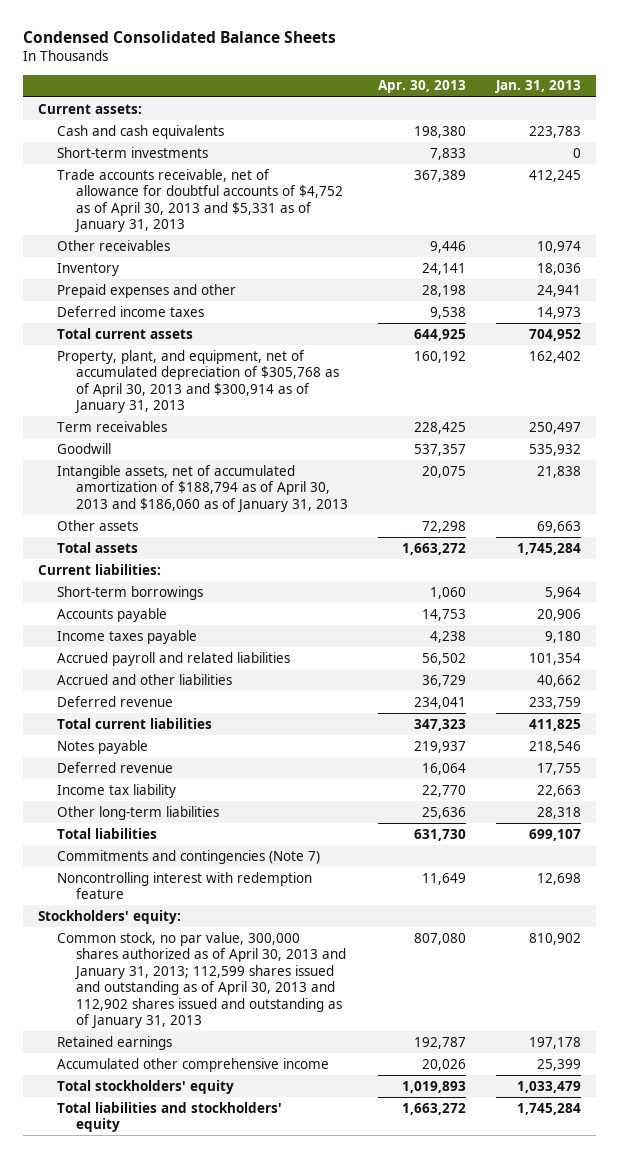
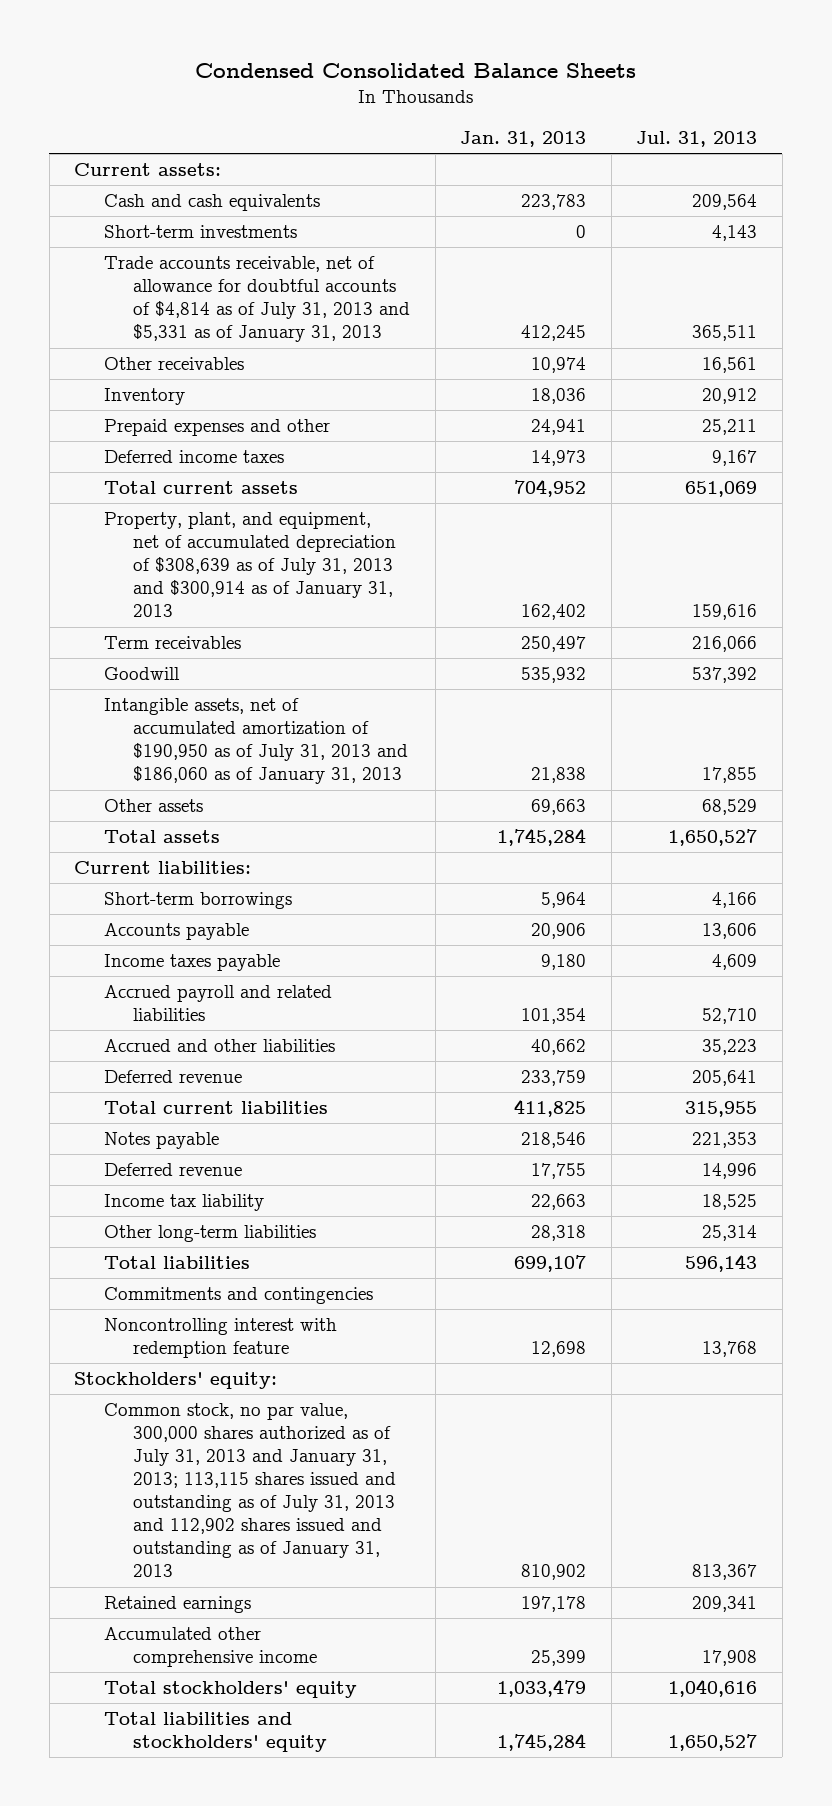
[378,80,467,94] Apr. 30, 2013 -> none
none -> [636,131,758,148] Jul. 31, 2013
[56,168,343,234] Trade accounts receivable, net of allowance for doubtful accounts of $4,752 as of April 30, 2013 and $5,331 as of January 31, 2013 -> [103,256,410,343] Trade accounts receivable, net of allowance for doubtful accounts of $4,814 as of July 31, 2013 and $5,331 as of January 31, 2013
[56,349,339,415] Property, plant, and equipment, net of accumulated depreciation of $305,768 as of April 30, 2013 and $300,914 as of January 31, 2013 -> [103,512,396,618] Property, plant, and equipment, net of accumulated depreciation of $308,639 as of July 31, 2013 and $300,914 as of January 31, 2013
[56,464,348,513] Intangible assets, net of accumulated amortization of $188,794 as of April 30, 2013 and $186,060 as of January 31, 2013 -> [103,698,408,785] Intangible assets, net of accumulated amortization of $190,950 as of July 31, 2013 and $186,060 as of January 31, 2013
[56,849,320,864] Commitments and contingencies (Note 7) -> [103,1287,373,1305] Commitments and contingencies
[56,931,346,1030] Common stock, no par value, 300,000 shares authorized as of April 30, 2013 and January 31, 2013; 112,599 shares issued and outstanding as of April 30, 2013 and 112,902 shares issued and outstanding as of January 31, 2013 -> [103,1403,396,1578] Common stock, no par value, 300,000 shares authorized as of July 31, 2013 and January 31, 2013; 113,115 shares issued and outstanding as of July 31, 2013 and 112,902 shares issued and outstanding as of January 31, 2013

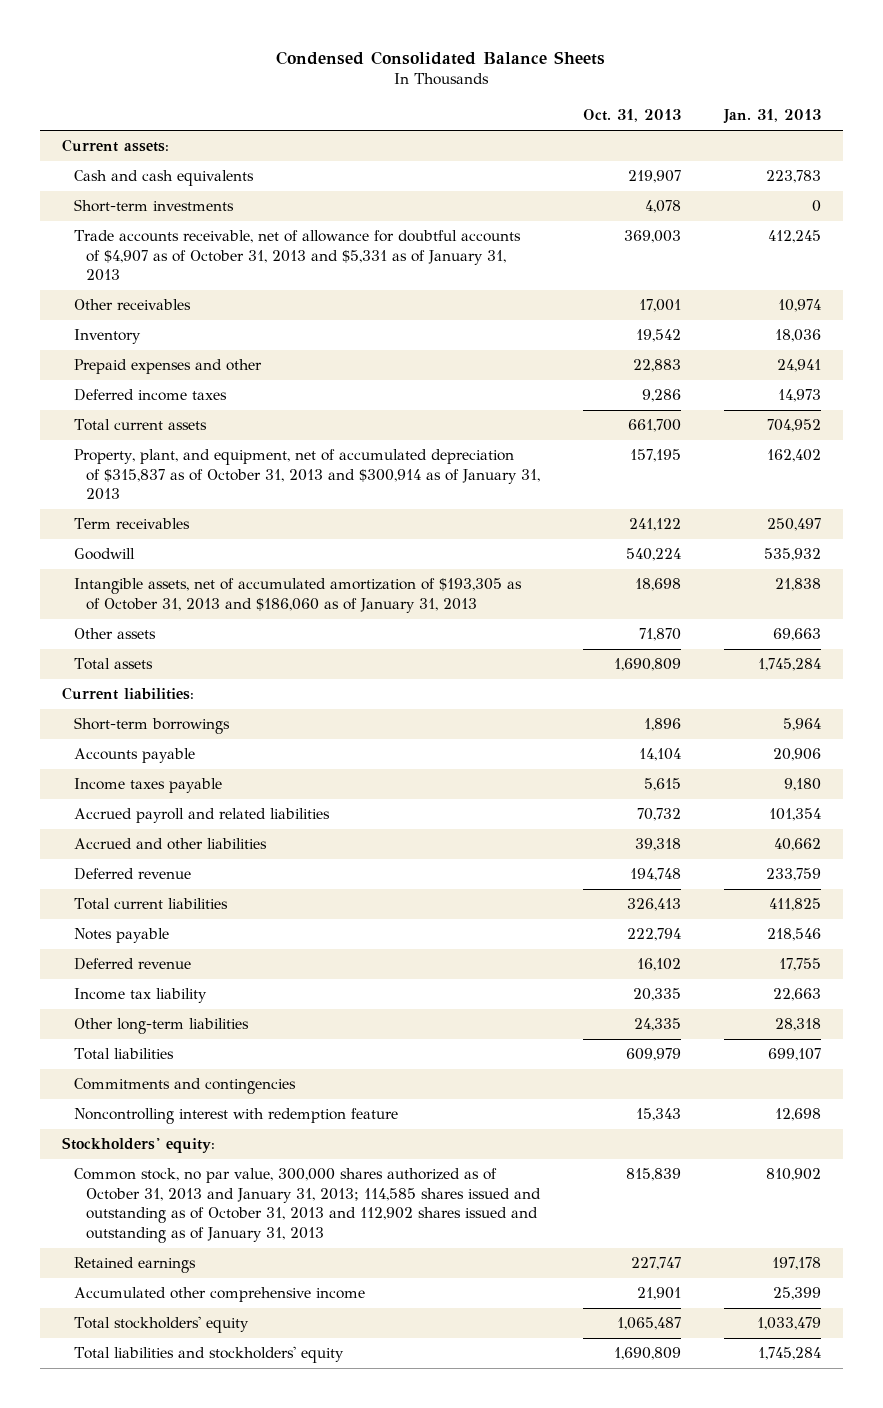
[636,131,758,148] Jul. 31, 2013 -> none
none -> [583,109,682,123] Oct. 31, 2013
[103,256,410,343] Trade accounts receivable, net of allowance for doubtful accounts of $4,814 as of July 31, 2013 and $5,331 as of January 31, 2013 -> [73,230,521,282] Trade accounts receivable, net of allowance for doubtful accounts of $4,907 as of October 31, 2013 and $5,331 as of January 31, 2013
[103,512,396,618] Property, plant, and equipment, net of accumulated depreciation of $308,639 as of July 31, 2013 and $300,914 as of January 31, 2013 -> [73,449,541,501] Property, plant, and equipment, net of accumulated depreciation of $315,837 as of October 31, 2013 and $300,914 as of January 31, 2013
[103,698,408,785] Intangible assets, net of accumulated amortization of $190,950 as of July 31, 2013 and $186,060 as of January 31, 2013 -> [73,578,522,613] Intangible assets, net of accumulated amortization of $193,305 as of October 31, 2013 and $186,060 as of January 31, 2013
[103,1403,396,1578] Common stock, no par value, 300,000 shares authorized as of July 31, 2013 and January 31, 2013; 113,115 shares issued and outstanding as of July 31, 2013 and 112,902 shares issued and outstanding as of January 31, 2013 -> [73,1168,542,1243] Common stock, no par value, 300,000 shares authorized as of October 31, 2013 and January 31, 2013; 114,585 shares issued and outstanding as of October 31, 2013 and 112,902 shares issued and outstanding as of January 31, 2013

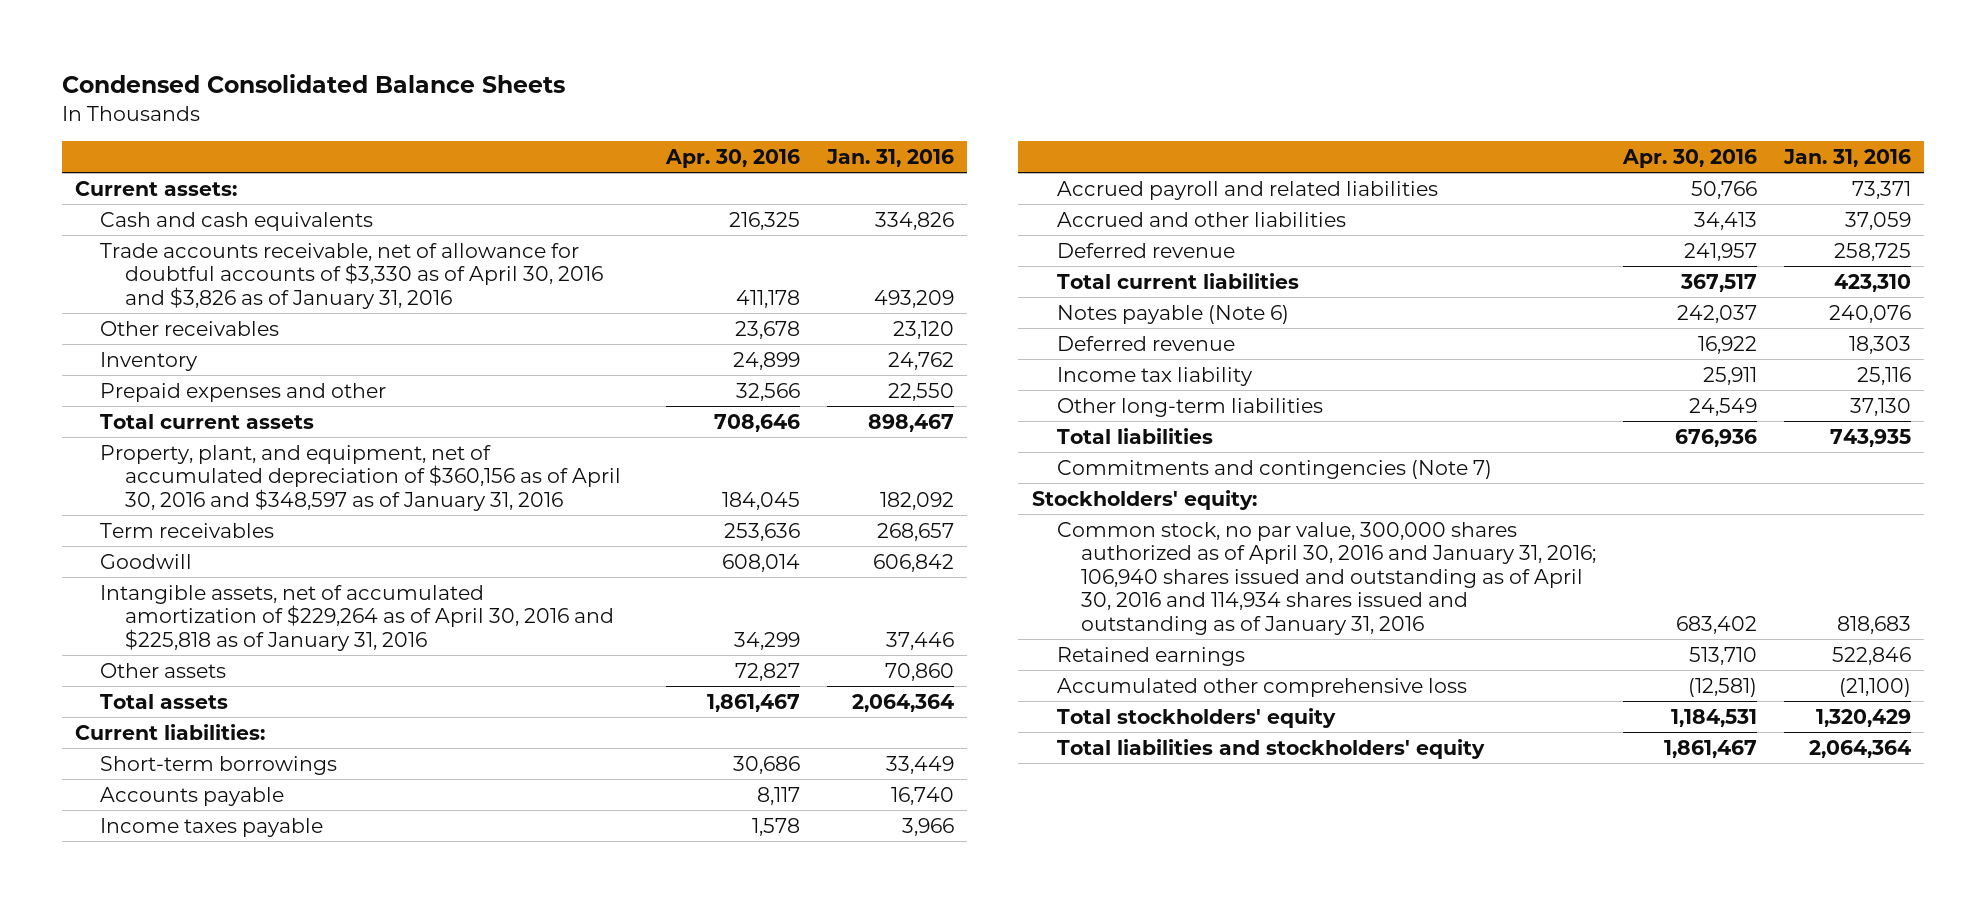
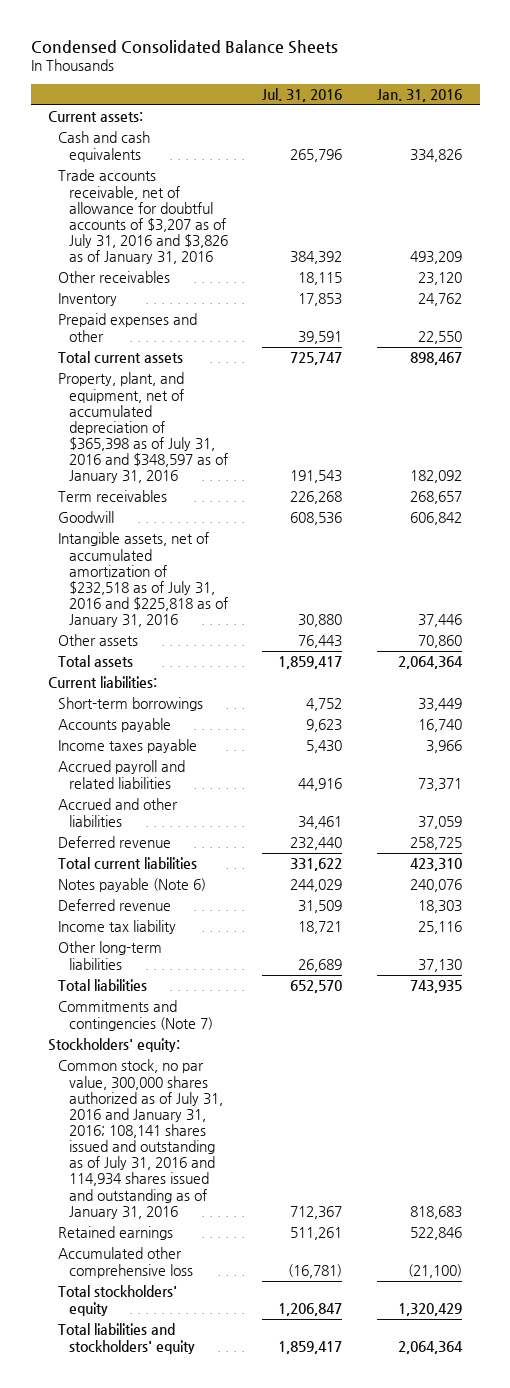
[665,148,801,168] Apr. 30, 2016 -> none
none -> [262,88,343,103] Jul. 31, 2016
[99,242,603,309] Trade accounts receivable, net of allowance for doubtful accounts of $3,330 as of April 30, 2016 and $3,826 as of January 31, 2016 -> [58,169,228,265] Trade accounts receivable, net of allowance for doubtful accounts of $3,207 as of July 31, 2016 and $3,826 as of January 31, 2016
[99,444,621,511] Property, plant, and equipment, net of accumulated depreciation of $360,156 as of April 30, 2016 and $348,597 as of January 31, 2016 -> [58,372,228,484] Property, plant, and equipment, net of accumulated depreciation of $365,398 as of July 31, 2016 and $348,597 as of January 31, 2016
[99,584,614,651] Intangible assets, net of accumulated amortization of $229,264 as of April 30, 2016 and $225,818 as of January 31, 2016 -> [58,532,228,628] Intangible assets, net of accumulated amortization of $232,518 as of July 31, 2016 and $225,818 as of January 31, 2016
[1056,521,1597,635] Common stock, no par value, 300,000 shares authorized as of April 30, 2016 and January 31, 2016; 106,940 shares issued and outstanding as of April 30, 2016 and 114,934 shares issued and outstanding as of January 31, 2016 -> [58,1059,223,1219] Common stock, no par value, 300,000 shares authorized as of July 31, 2016 and January 31, 2016; 108,141 shares issued and outstanding as of July 31, 2016 and 114,934 shares issued and outstanding as of January 31, 2016

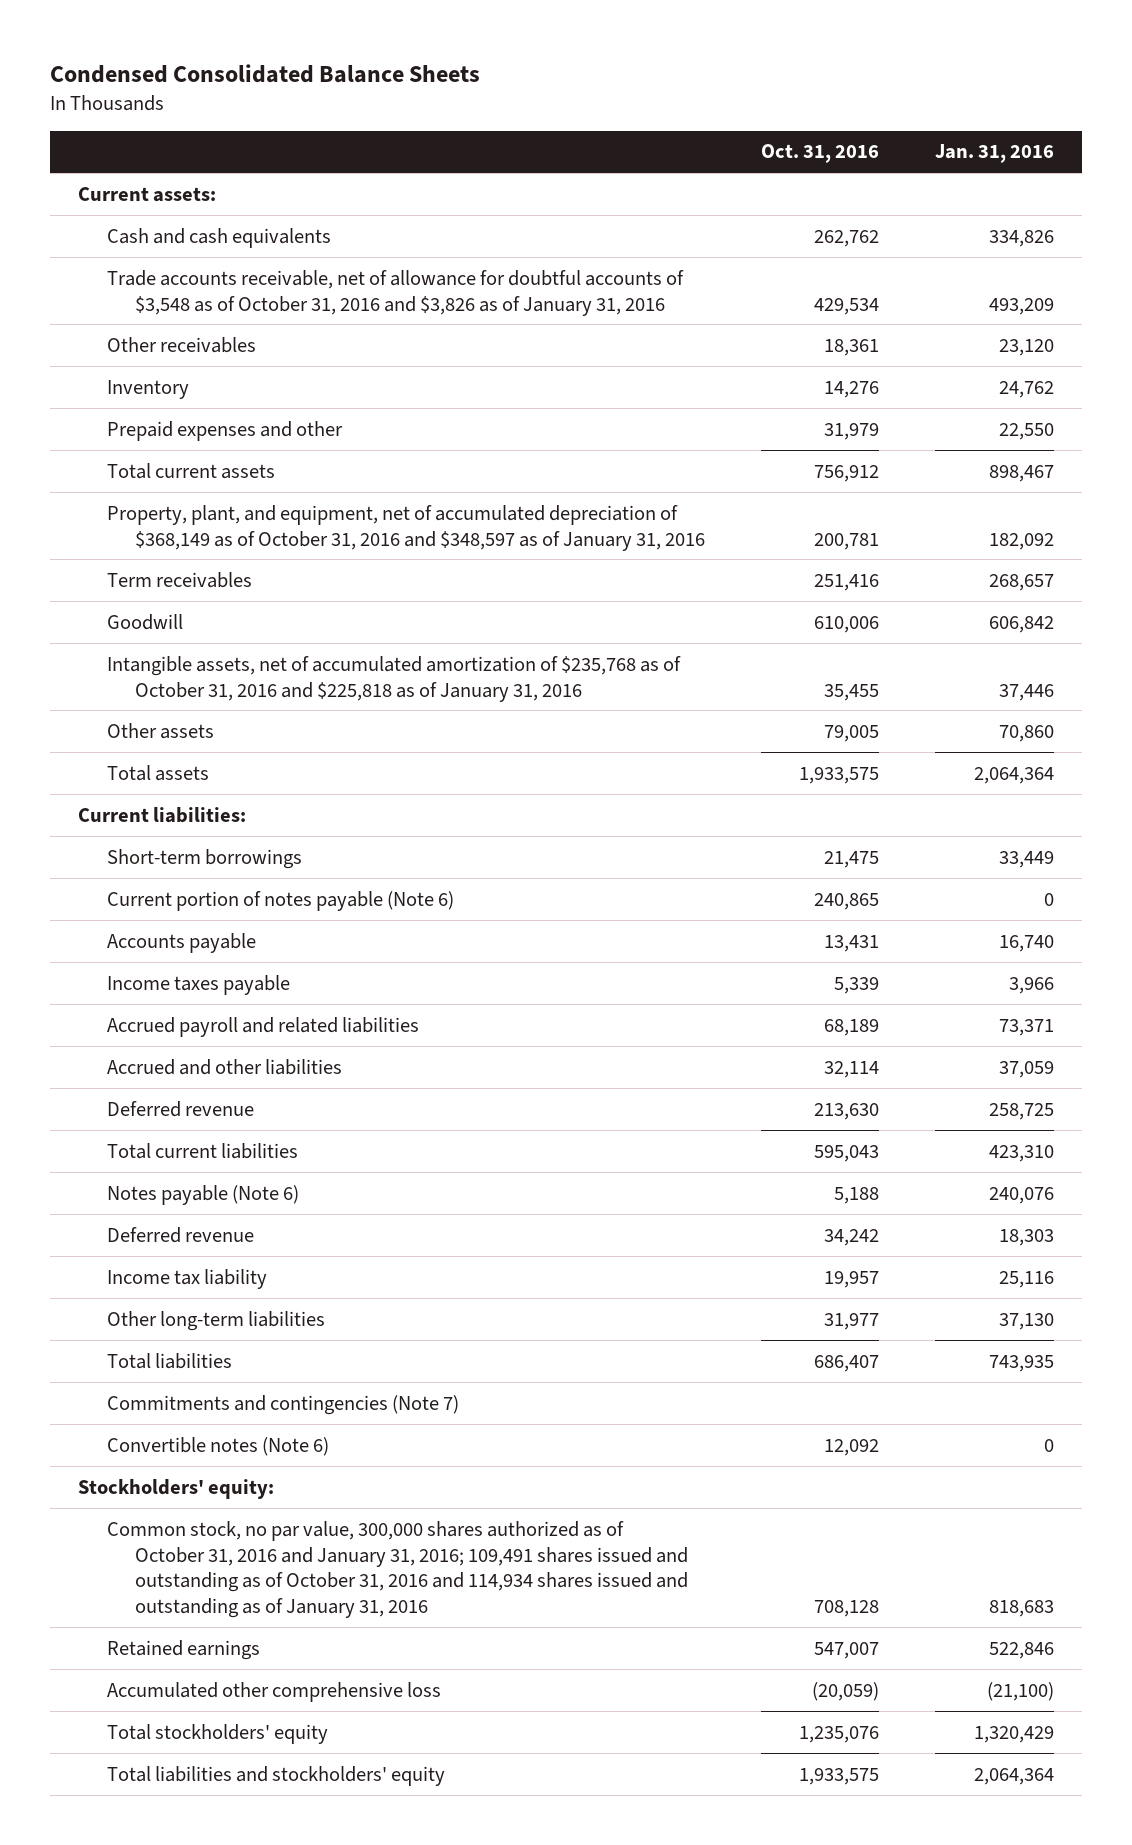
[262,88,343,103] Jul. 31, 2016 -> none
none -> [761,144,880,164] Oct. 31, 2016
[58,169,228,265] Trade accounts receivable, net of allowance for doubtful accounts of $3,207 as of July 31, 2016 and $3,826 as of January 31, 2016 -> [106,269,684,316] Trade accounts receivable, net of allowance for doubtful accounts of $3,548 as of October 31, 2016 and $3,826 as of January 31, 2016
[58,372,228,484] Property, plant, and equipment, net of accumulated depreciation of $365,398 as of July 31, 2016 and $348,597 as of January 31, 2016 -> [106,504,706,551] Property, plant, and equipment, net of accumulated depreciation of $368,149 as of October 31, 2016 and $348,597 as of January 31, 2016
[58,532,228,628] Intangible assets, net of accumulated amortization of $232,518 as of July 31, 2016 and $225,818 as of January 31, 2016 -> [106,655,681,702] Intangible assets, net of accumulated amortization of $235,768 as of October 31, 2016 and $225,818 as of January 31, 2016
none -> [106,890,454,911] Current portion of notes payable (Note 6)
none -> [106,1436,329,1456] Convertible notes (Note 6)
[58,1059,223,1219] Common stock, no par value, 300,000 shares authorized as of July 31, 2016 and January 31, 2016; 108,141 shares issued and outstanding as of July 31, 2016 and 114,934 shares issued and outstanding as of January 31, 2016 -> [106,1520,689,1619] Common stock, no par value, 300,000 shares authorized as of October 31, 2016 and January 31, 2016; 109,491 shares issued and outstanding as of October 31, 2016 and 114,934 shares issued and outstanding as of January 31, 2016

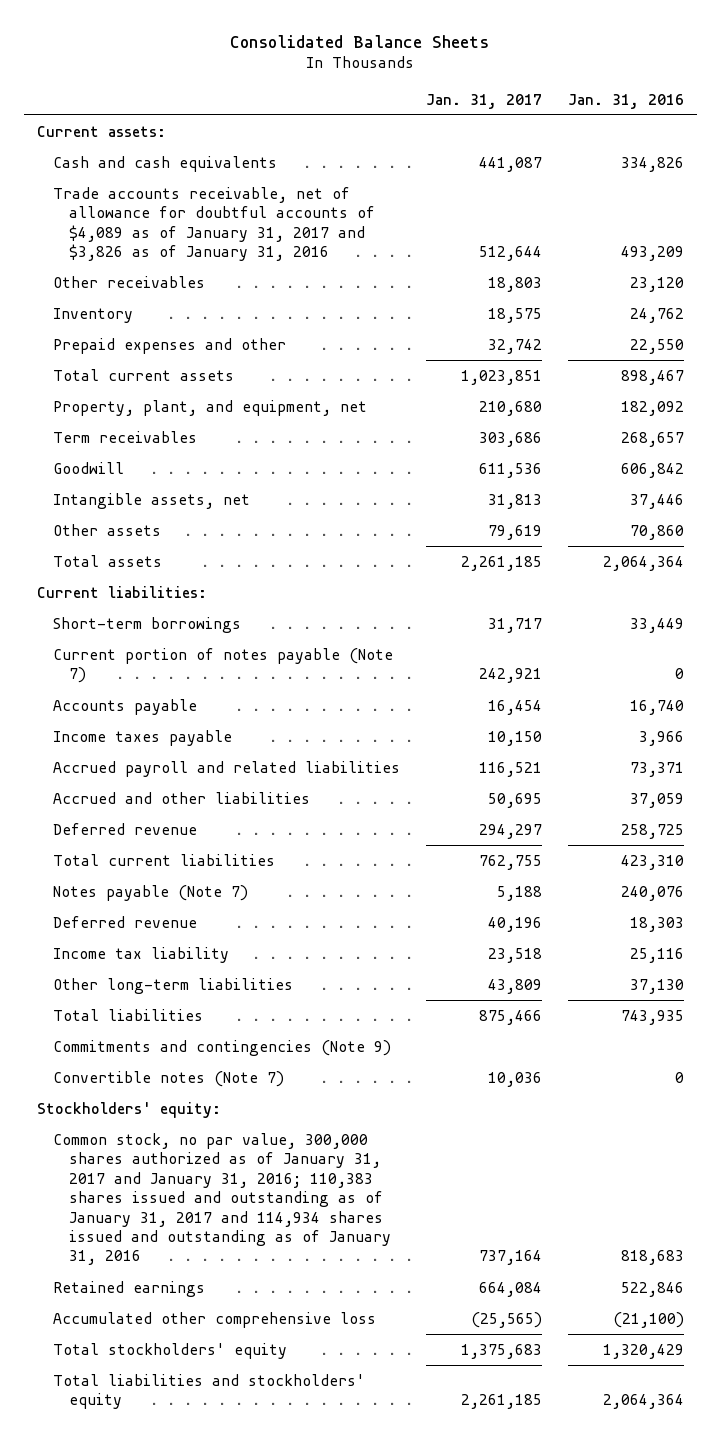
[49,64,480,84] Condensed Consolidated Balance Sheets -> [230,34,490,48] Consolidated Balance Sheets
[761,144,880,164] Oct. 31, 2016 -> none
none -> [425,93,542,109] Jan. 31, 2017
[106,269,684,316] Trade accounts receivable, net of allowance for doubtful accounts of $3,548 as of October 31, 2016 and $3,826 as of January 31, 2016 -> [52,186,376,262] Trade accounts receivable, net of allowance for doubtful accounts of $4,089 as of January 31, 2017 and $3,826 as of January 31, 2016
[106,504,706,551] Property, plant, and equipment, net of accumulated depreciation of $368,149 as of October 31, 2016 and $348,597 as of January 31, 2016 -> [52,399,367,416] Property, plant, and equipment, net
[106,655,681,702] Intangible assets, net of accumulated amortization of $235,768 as of October 31, 2016 and $225,818 as of January 31, 2016 -> [52,492,250,509] Intangible assets, net
[106,890,454,911] Current portion of notes payable (Note 6) -> [52,647,393,684] Current portion of notes payable (Note 7)
[106,1184,299,1205] Notes payable (Note 6) -> [52,884,248,901] Notes payable (Note 7)
[106,1394,459,1415] Commitments and contingencies (Note 7) -> [52,1039,391,1056] Commitments and contingencies (Note 9)
[106,1436,329,1456] Convertible notes (Note 6) -> [52,1070,284,1087] Convertible notes (Note 7)
[106,1520,689,1619] Common stock, no par value, 300,000 shares authorized as of October 31, 2016 and January 31, 2016; 109,491 shares issued and outstanding as of October 31, 2016 and 114,934 shares issued and outstanding as of January 31, 2016 -> [52,1132,392,1266] Common stock, no par value, 300,000 shares authorized as of January 31, 2017 and January 31, 2016; 110,383 shares issued and outstanding as of January 31, 2017 and 114,934 shares issued and outstanding as of January 31, 2016

